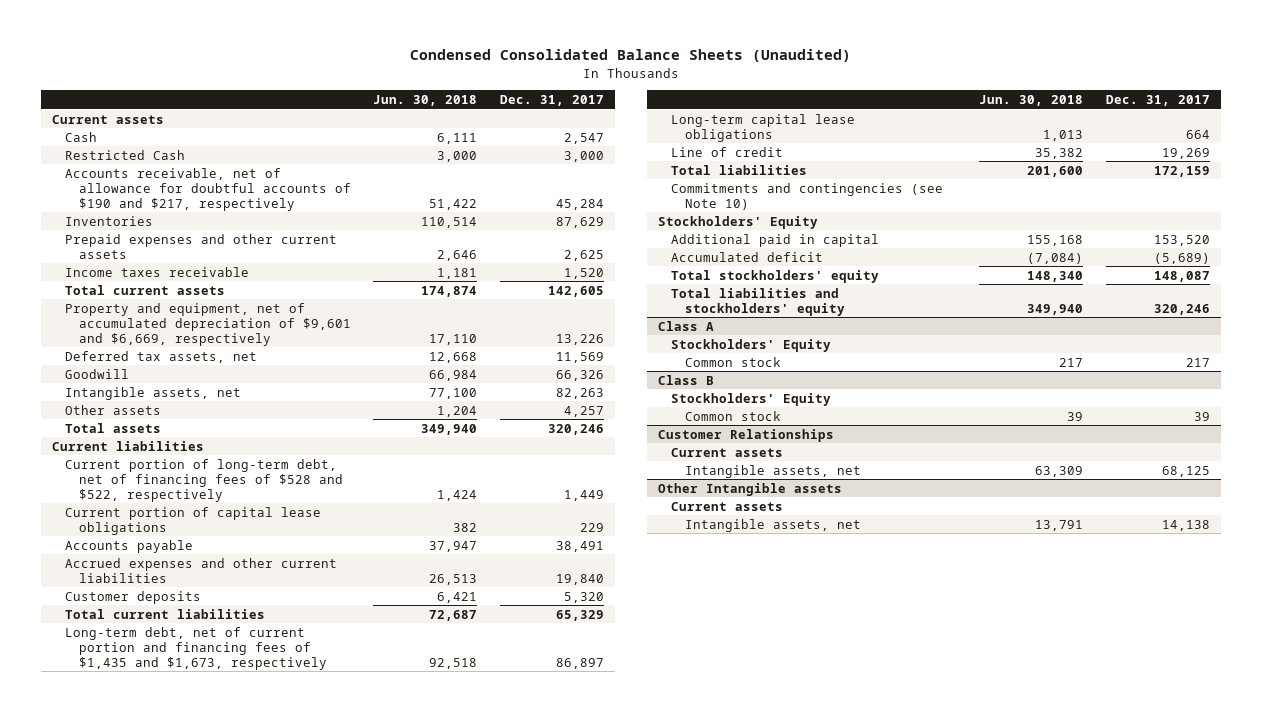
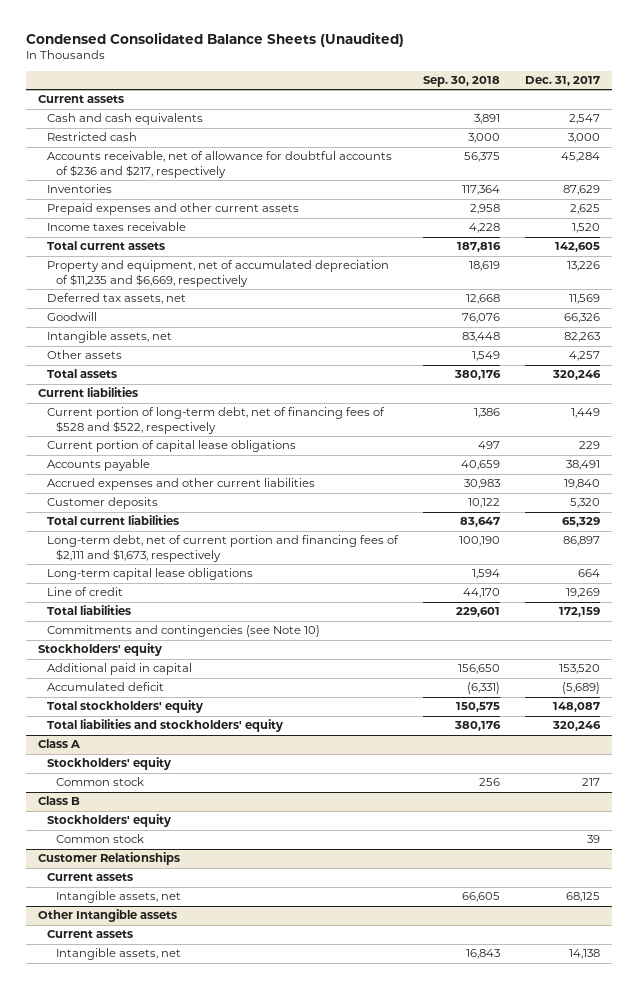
[373,94,478,106] Jun. 30, 2018 -> none
none -> [423,75,501,87] Sep. 30, 2018
[65,131,98,142] Cash -> [47,113,204,126] Cash and cash equivalents
[65,149,186,160] Restricted Cash -> [47,132,138,142] Restricted cash
[65,167,351,211] Accounts receivable, net of allowance for doubtful accounts of $190 and $217, respectively -> [47,151,393,179] Accounts receivable, net of allowance for doubtful accounts of $236 and $217, respectively
[65,302,351,346] Property and equipment, net of accumulated depreciation of $9,601 and $6,669, respectively -> [47,260,390,288] Property and equipment, net of accumulated depreciation of $11,235 and $6,669, respectively
[65,626,327,670] Long-term debt, net of current portion and financing fees of $1,435 and $1,673, respectively -> [47,535,400,563] Long-term debt, net of current portion and financing fees of $2,111 and $1,673, respectively
[657,215,818,229] Stockholders' Equity -> [38,643,163,657] Stockholders' equity
[671,338,832,352] Stockholders' Equity -> [47,757,172,771] Stockholders' equity
[671,392,832,406] Stockholders' Equity -> [47,814,172,828] Stockholders' equity

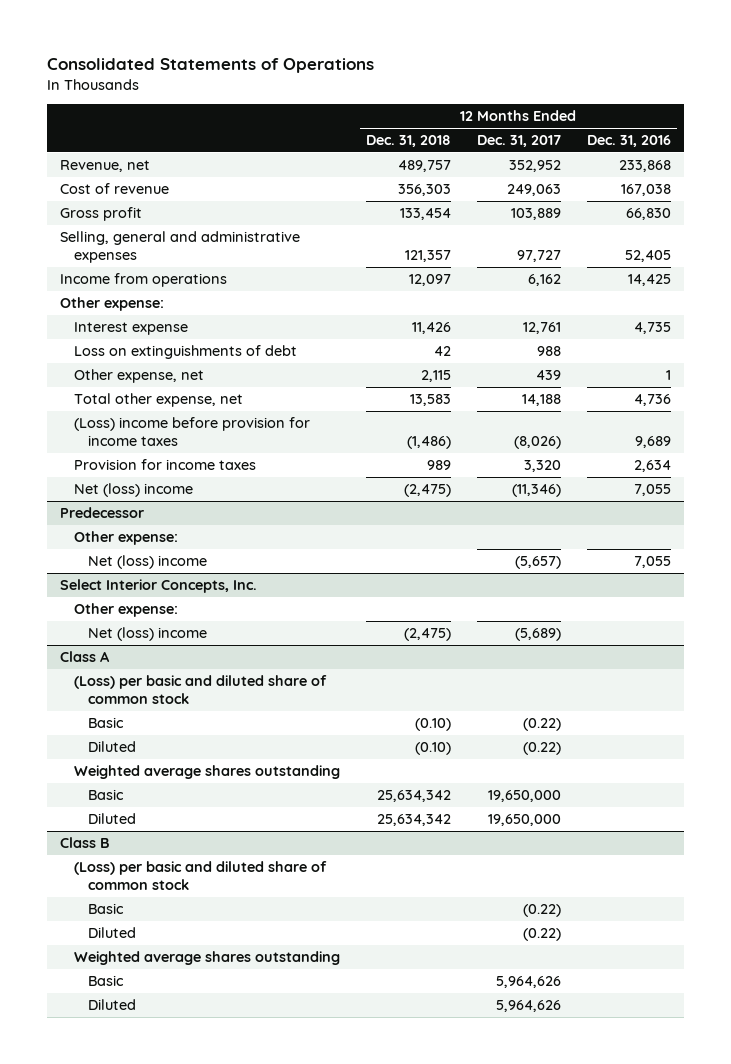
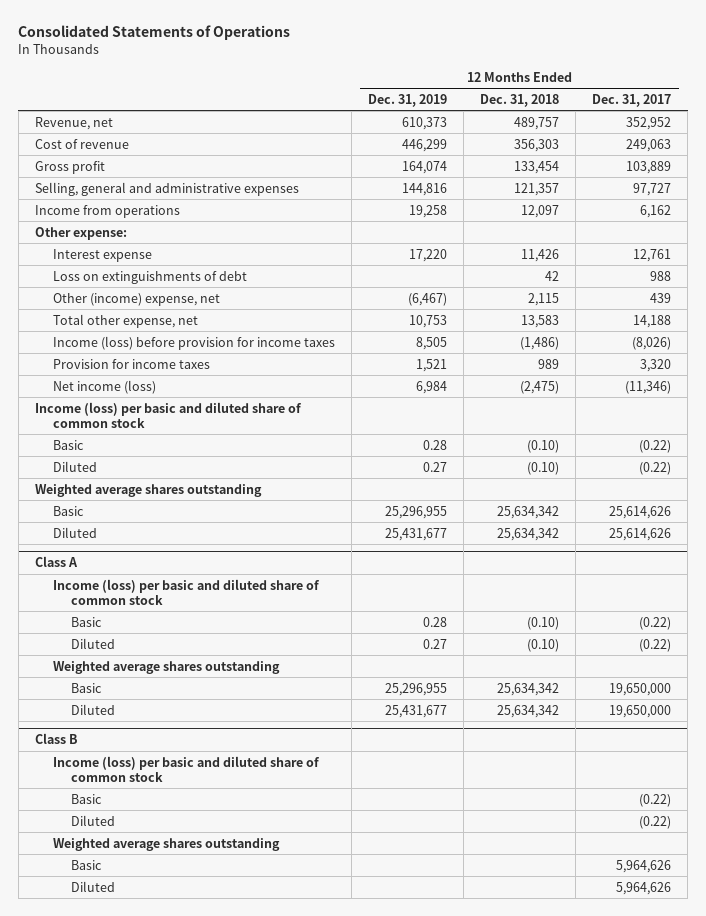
[586,135,671,148] Dec. 31, 2016 -> none
none -> [368,93,448,107] Dec. 31, 2019
[74,369,205,384] Other expense, net -> [52,292,220,306] Other (income) expense, net
[74,417,311,447] (Loss) income before provision for income taxes -> [52,335,335,350] Income (loss) before provision for income taxes
[60,507,145,519] Predecessor -> none
[74,531,179,546] Other expense: -> none
[88,555,208,570] Net (loss) income -> none
[60,579,258,594] Select Interior Concepts, Inc. -> none
[74,603,179,618] Other expense: -> none
[88,627,208,642] Net (loss) income -> none
[74,483,194,498] Net (loss) income -> [52,379,156,394] Net income (loss)
none -> [34,401,302,428] Income (loss) per basic and diluted share of common stock
none -> [52,439,84,450] Basic
none -> [52,460,97,472] Diluted
none -> [34,483,262,497] Weighted average shares outstanding
none -> [52,505,84,516] Basic
none -> [52,526,97,538] Diluted
[74,675,328,705] (Loss) per basic and diluted share of common stock -> [52,578,320,605] Income (loss) per basic and diluted share of common stock
[74,861,328,891] (Loss) per basic and diluted share of common stock -> [52,755,320,782] Income (loss) per basic and diluted share of common stock

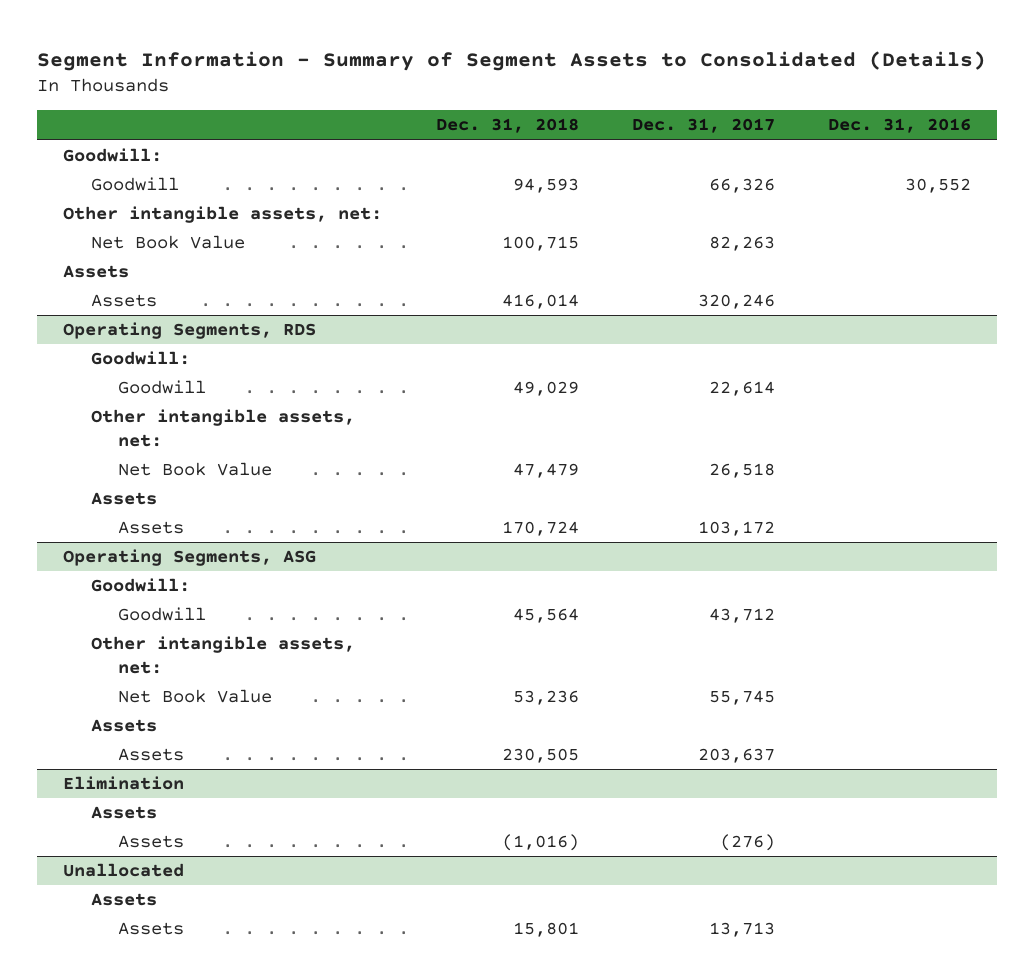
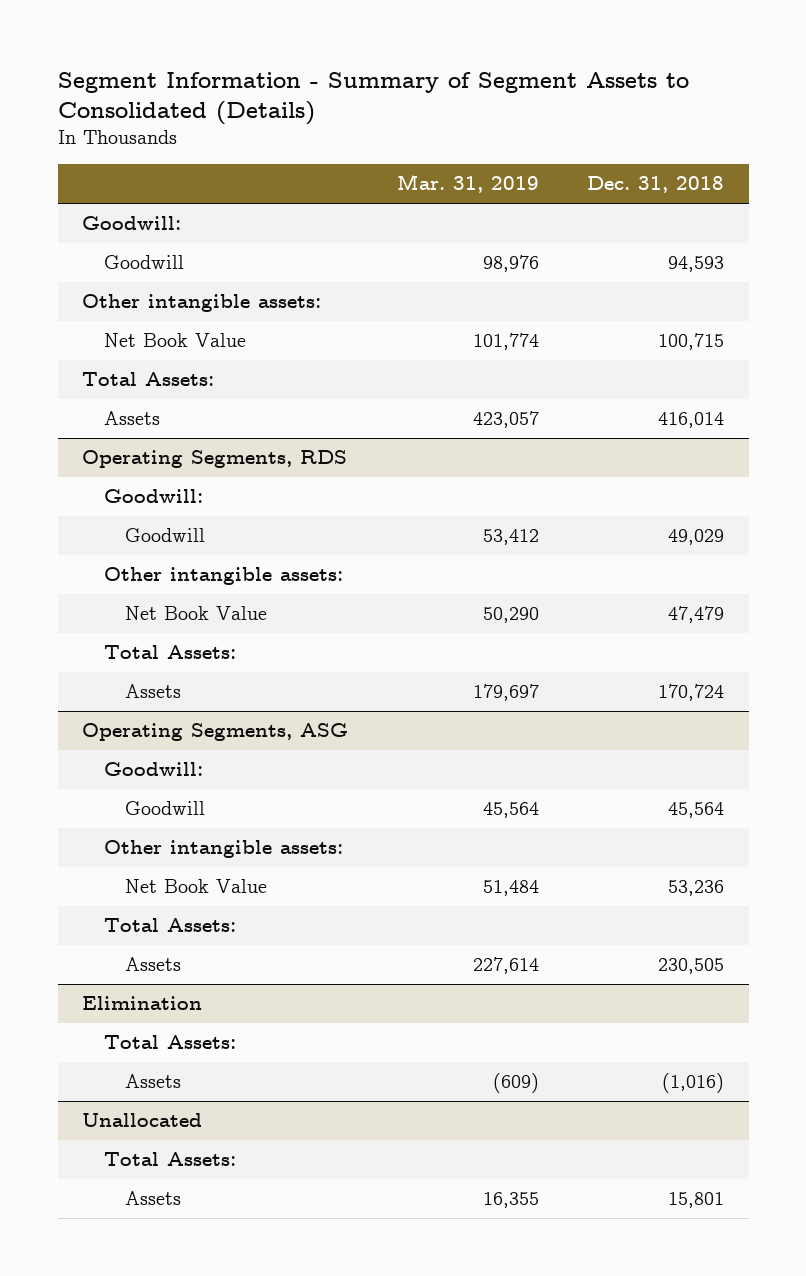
[631,118,775,134] Dec. 31, 2017 -> none
[827,118,971,134] Dec. 31, 2016 -> none
none -> [396,174,539,194] Mar. 31, 2019
[63,206,383,224] Other intangible assets, net: -> [81,294,321,313] Other intangible assets:
[63,265,130,279] Assets -> [81,372,214,387] Total Assets:
[90,409,355,448] Other intangible assets, net: -> [103,567,343,586] Other intangible assets:
[90,492,157,506] Assets -> [103,645,236,660] Total Assets:
[90,636,355,675] Other intangible assets, net: -> [103,840,343,859] Other intangible assets:
[90,719,157,733] Assets -> [103,918,236,933] Total Assets:
[90,806,157,820] Assets -> [103,1035,236,1050] Total Assets:
[90,893,157,907] Assets -> [103,1152,236,1167] Total Assets:

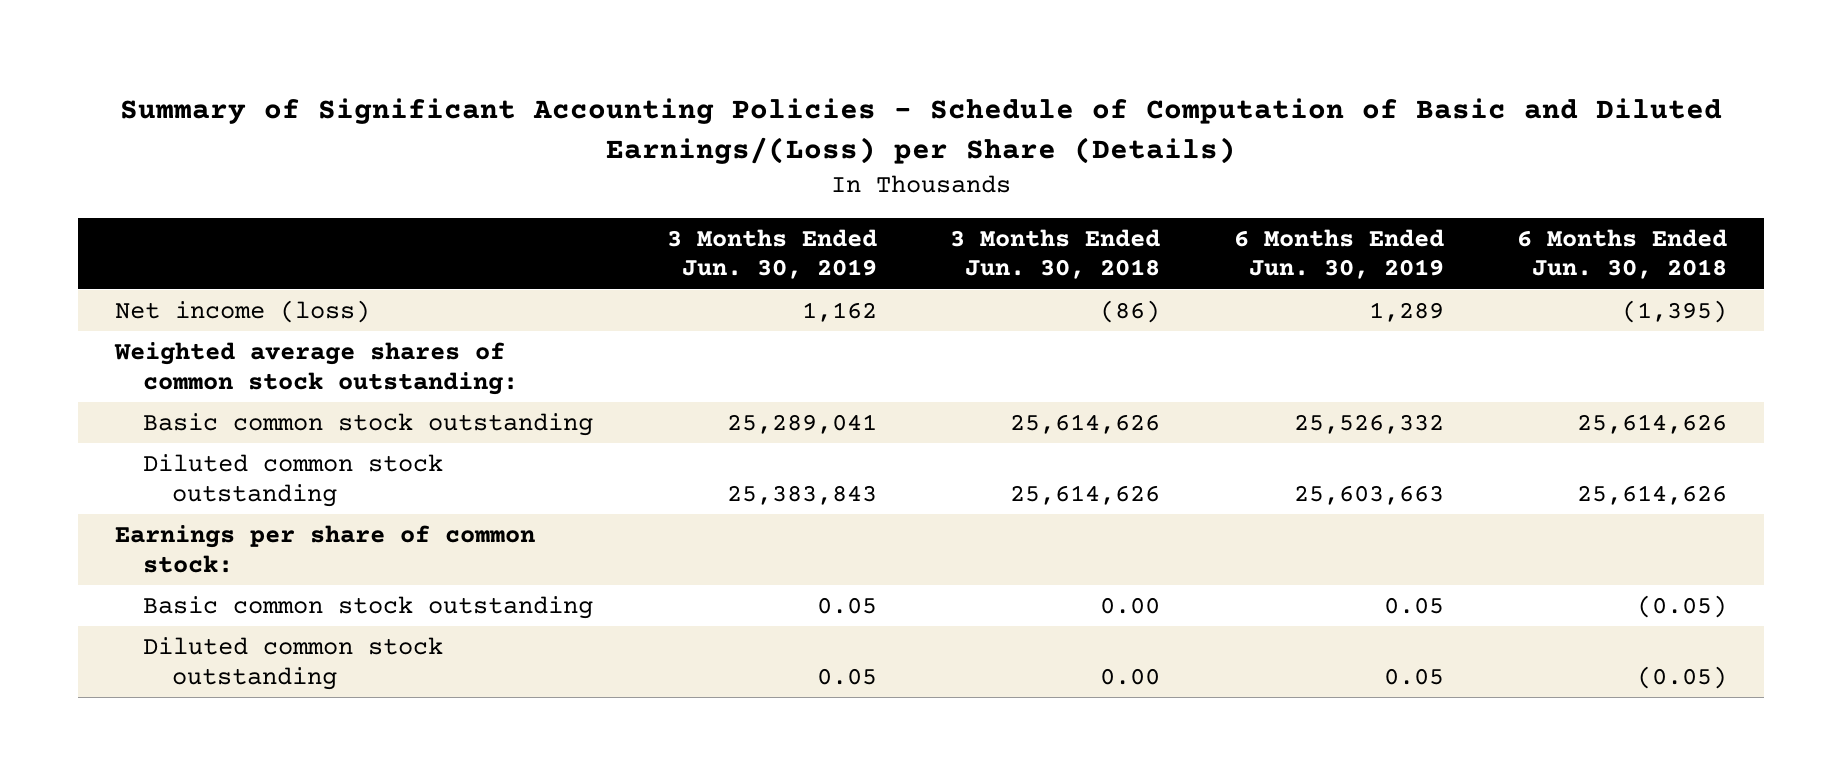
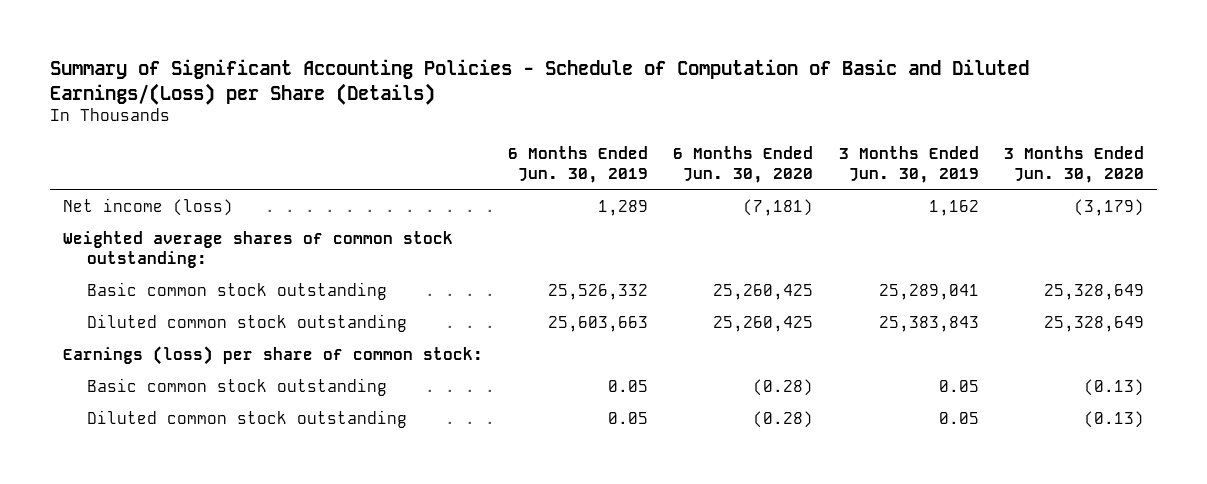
[950,228,1161,280] 3 Months Ended Jun. 30, 2018 -> none
[1517,228,1728,280] 6 Months Ended Jun. 30, 2018 -> none
none -> [673,145,814,183] 6 Months Ended Jun. 30, 2020
none -> [1004,145,1145,183] 3 Months Ended Jun. 30, 2020
[115,525,536,573] Earnings per share of common stock: -> [62,345,483,365] Earnings (loss) per share of common stock:

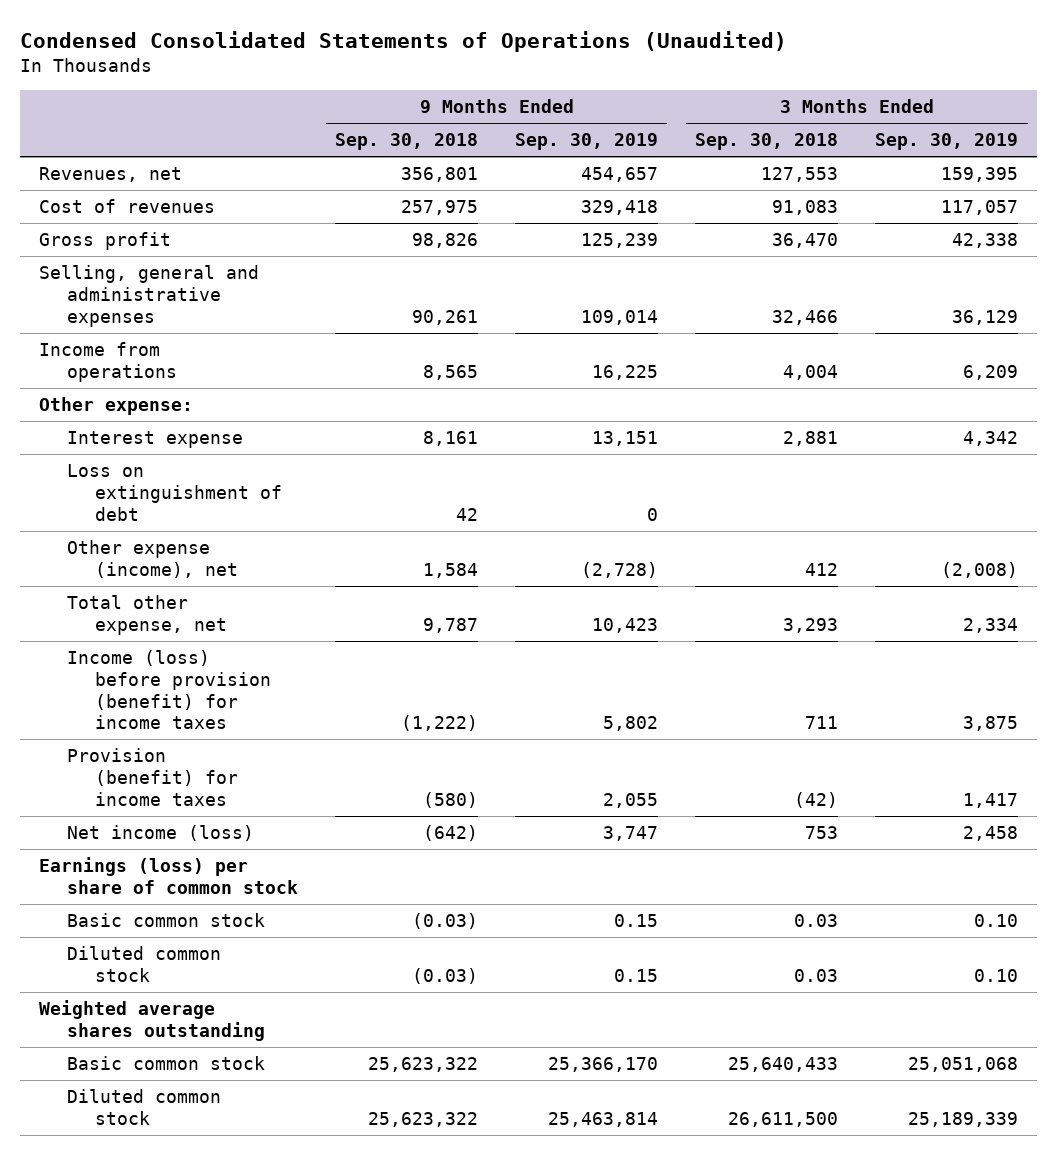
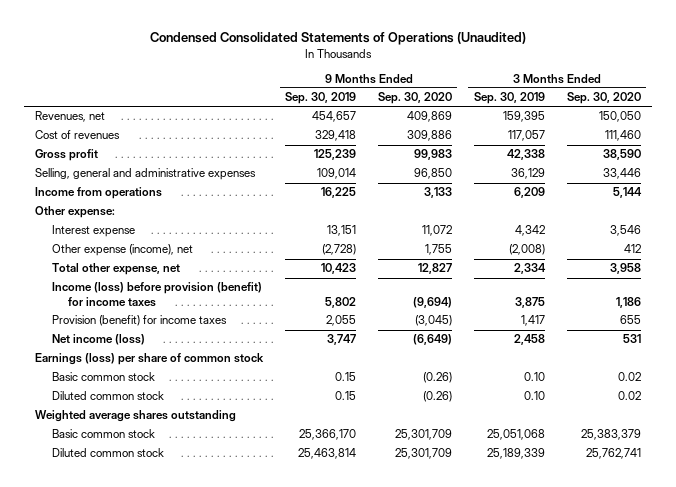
[334,133,478,151] Sep. 30, 2018 -> none
[695,133,839,151] Sep. 30, 2018 -> none
none -> [378,92,453,105] Sep. 30, 2020
none -> [566,92,641,105] Sep. 30, 2020
[66,464,282,521] Loss on extinguishment of debt -> none

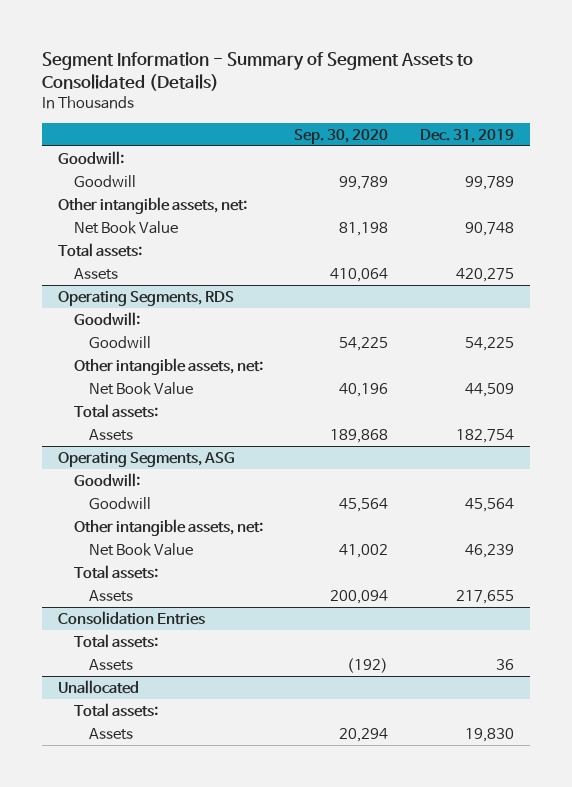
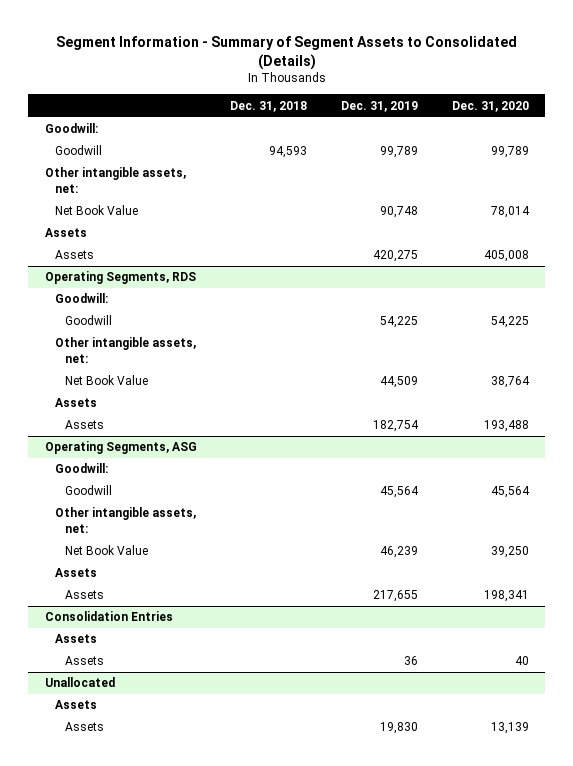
[294,128,389,144] Sep. 30, 2020 -> none
none -> [230,100,308,112] Dec. 31, 2018
none -> [451,100,529,112] Dec. 31, 2020
[57,242,142,257] Total assets: -> [44,228,87,238] Assets
[73,403,158,418] Total assets: -> [54,398,97,408] Assets
[73,564,158,579] Total assets: -> [54,568,97,578] Assets
[73,633,158,648] Total assets: -> [54,634,97,644] Assets
[73,702,158,717] Total assets: -> [54,700,97,710] Assets

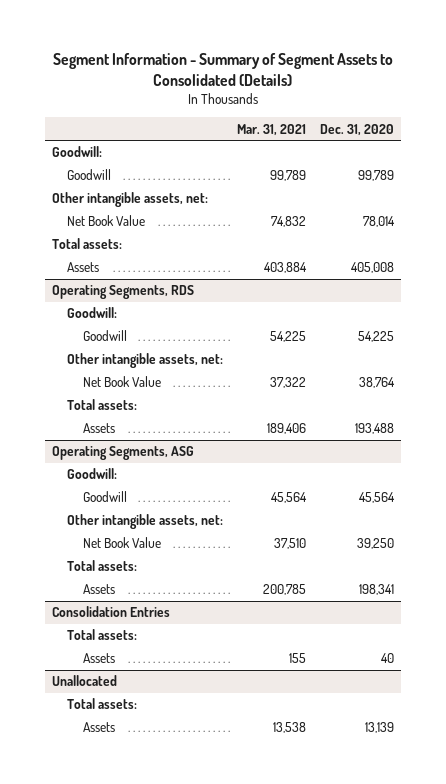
[230,100,308,112] Dec. 31, 2018 -> none
[340,100,418,112] Dec. 31, 2019 -> none
none -> [237,123,307,136] Mar. 31, 2021
[44,228,87,238] Assets -> [51,238,122,250] Total assets:
[54,398,97,408] Assets -> [67,399,138,411] Total assets:
[54,568,97,578] Assets -> [67,560,138,572] Total assets:
[54,634,97,644] Assets -> [67,629,138,641] Total assets:
[54,700,97,710] Assets -> [67,698,138,710] Total assets:

